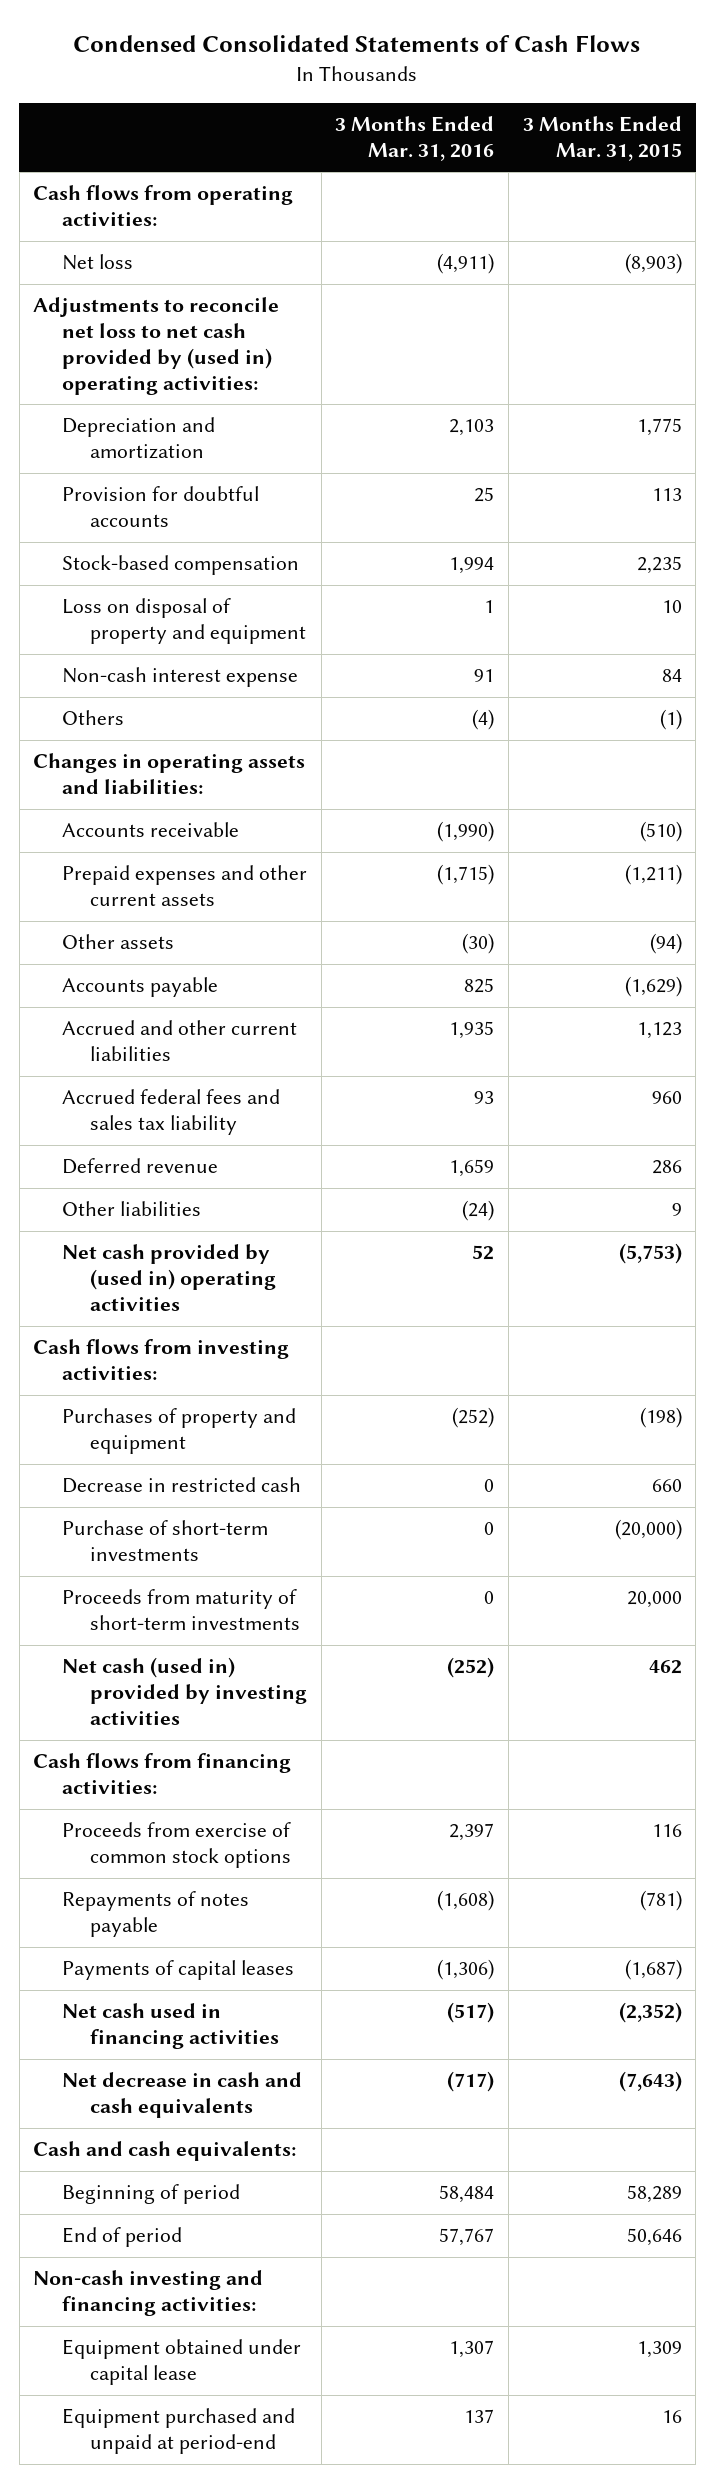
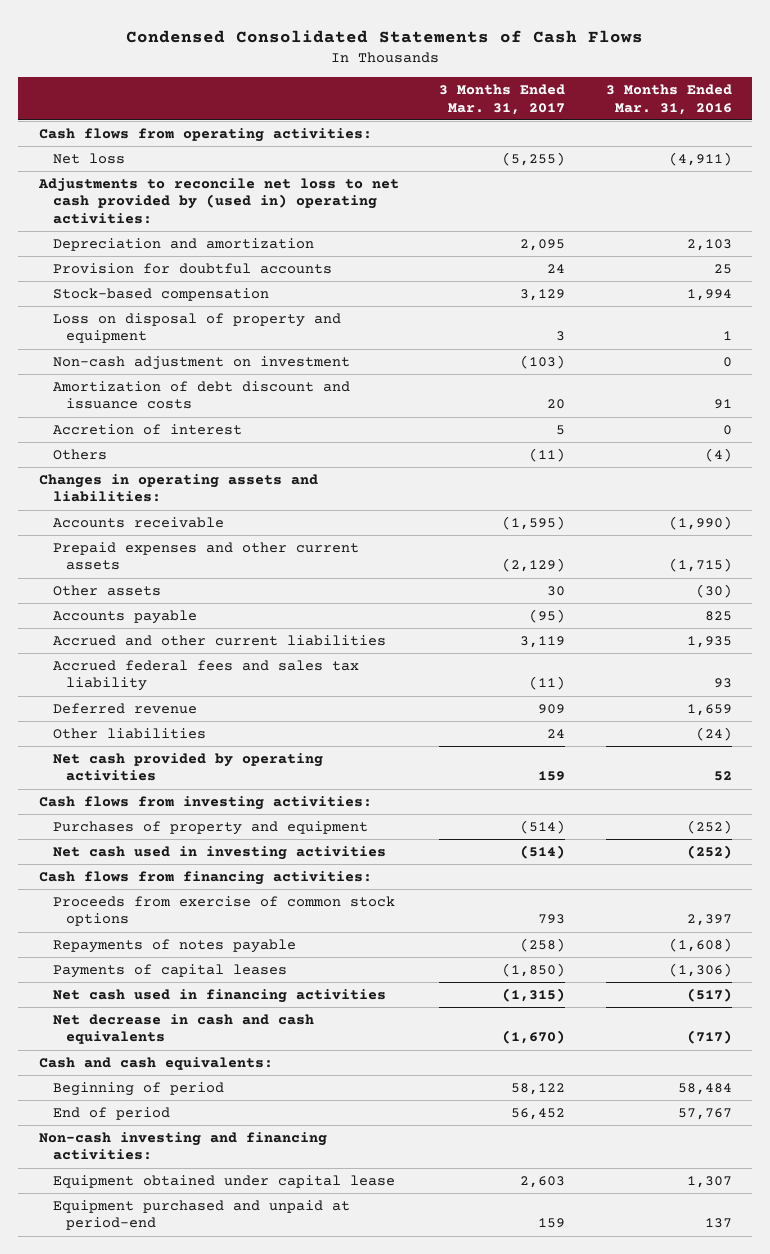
[522,116,682,162] 3 Months Ended Mar. 31, 2015 -> none
none -> [439,84,566,115] 3 Months Ended Mar. 31, 2017
none -> [52,355,350,370] Non-cash adjustment on investment
[61,667,298,688] Non-cash interest expense -> [52,380,350,410] Amortization of debt discount and issuance costs
none -> [52,423,242,435] Accretion of interest
[61,1244,277,1312] Net cash provided by (used in) operating activities -> [52,752,323,782] Net cash provided by operating activities
[61,1477,301,1494] Decrease in restricted cash -> none
[61,1520,268,1562] Purchase of short-term investments -> none
[61,1589,301,1631] Proceeds from maturity of short-term investments -> none
[61,1657,308,1726] Net cash (used in) provided by investing activities -> [52,845,386,860] Net cash used in investing activities

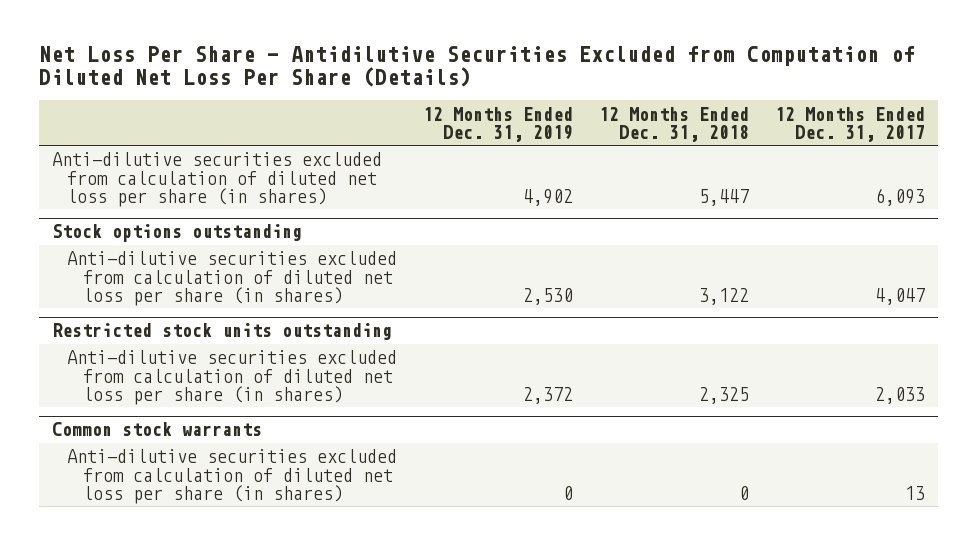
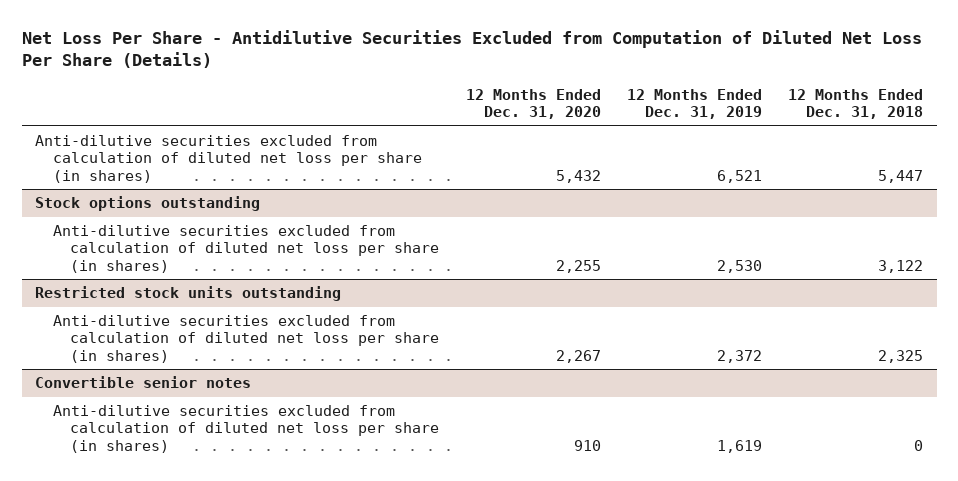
[775,106,926,142] 12 Months Ended Dec. 31, 2017 -> none
none -> [465,88,601,120] 12 Months Ended Dec. 31, 2020
[523,188,574,206] 4,902 -> [717,169,763,183] 6,521
[51,422,262,437] Common stock warrants -> none
none -> [35,376,252,389] Convertible senior notes
[563,485,574,500] 0 -> [717,439,763,453] 1,619

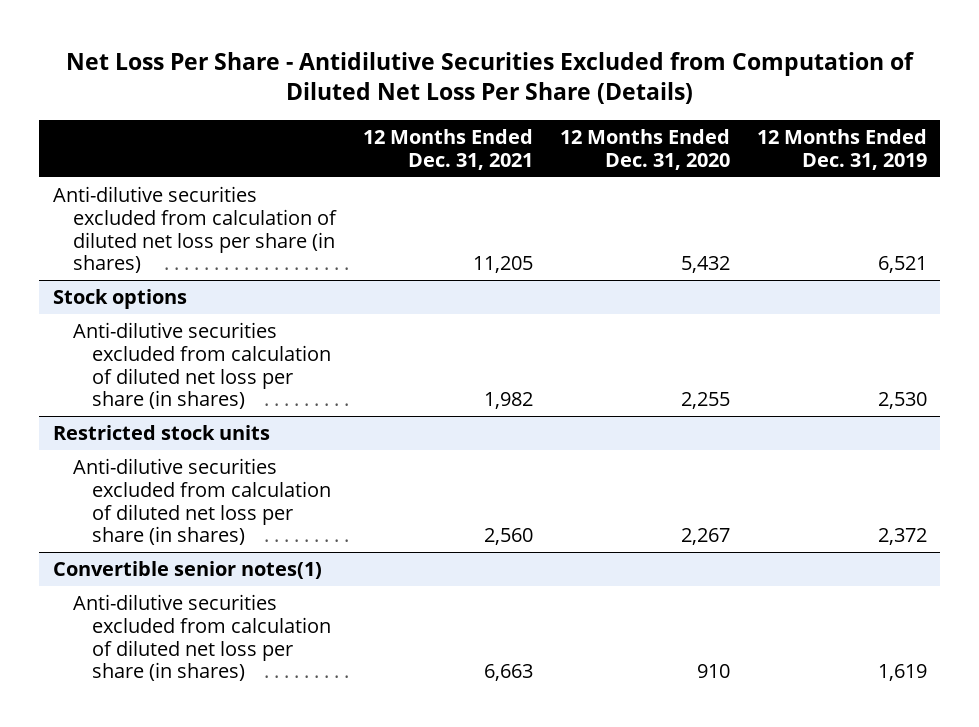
[788,88,924,120] 12 Months Ended Dec. 31, 2018 -> none
none -> [362,128,533,170] 12 Months Ended Dec. 31, 2021
[35,196,261,212] Stock options outstanding -> [52,288,187,309] Stock options
[35,286,342,302] Restricted stock units outstanding -> [52,424,270,440] Restricted stock units
[35,376,252,389] Convertible senior notes -> [52,560,322,579] Convertible senior notes(1)

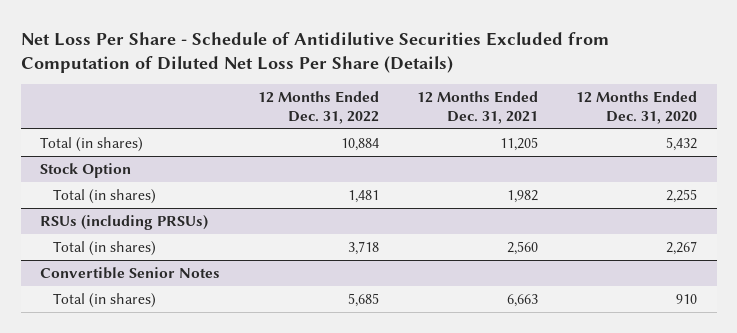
[65,51,914,105] Net Loss Per Share - Antidilutive Securities Excluded from Computation of Diluted Net Loss Per Share (Details) -> [20,31,609,73] Net Loss Per Share - Schedule of Antidilutive Securities Excluded from Computation of Diluted Net Loss Per Share (Details)
[756,128,927,170] 12 Months Ended Dec. 31, 2019 -> none
none -> [258,91,380,124] 12 Months Ended Dec. 31, 2022
[52,185,337,274] Anti-dilutive securities excluded from calculation of diluted net loss per share (in shares) -> [39,136,143,152] Total (in shares)
[52,288,187,309] Stock options -> [39,162,131,178] Stock Option
[72,321,332,410] Anti-dilutive securities excluded from calculation of diluted net loss per share (in shares) -> [52,188,156,204] Total (in shares)
[52,424,270,440] Restricted stock units -> [39,214,208,230] RSUs (including PRSUs)
[72,457,332,546] Anti-dilutive securities excluded from calculation of diluted net loss per share (in shares) -> [52,240,156,256] Total (in shares)
[52,560,322,579] Convertible senior notes(1) -> [39,266,220,279] Convertible Senior Notes
[72,593,332,682] Anti-dilutive securities excluded from calculation of diluted net loss per share (in shares) -> [52,292,156,308] Total (in shares)

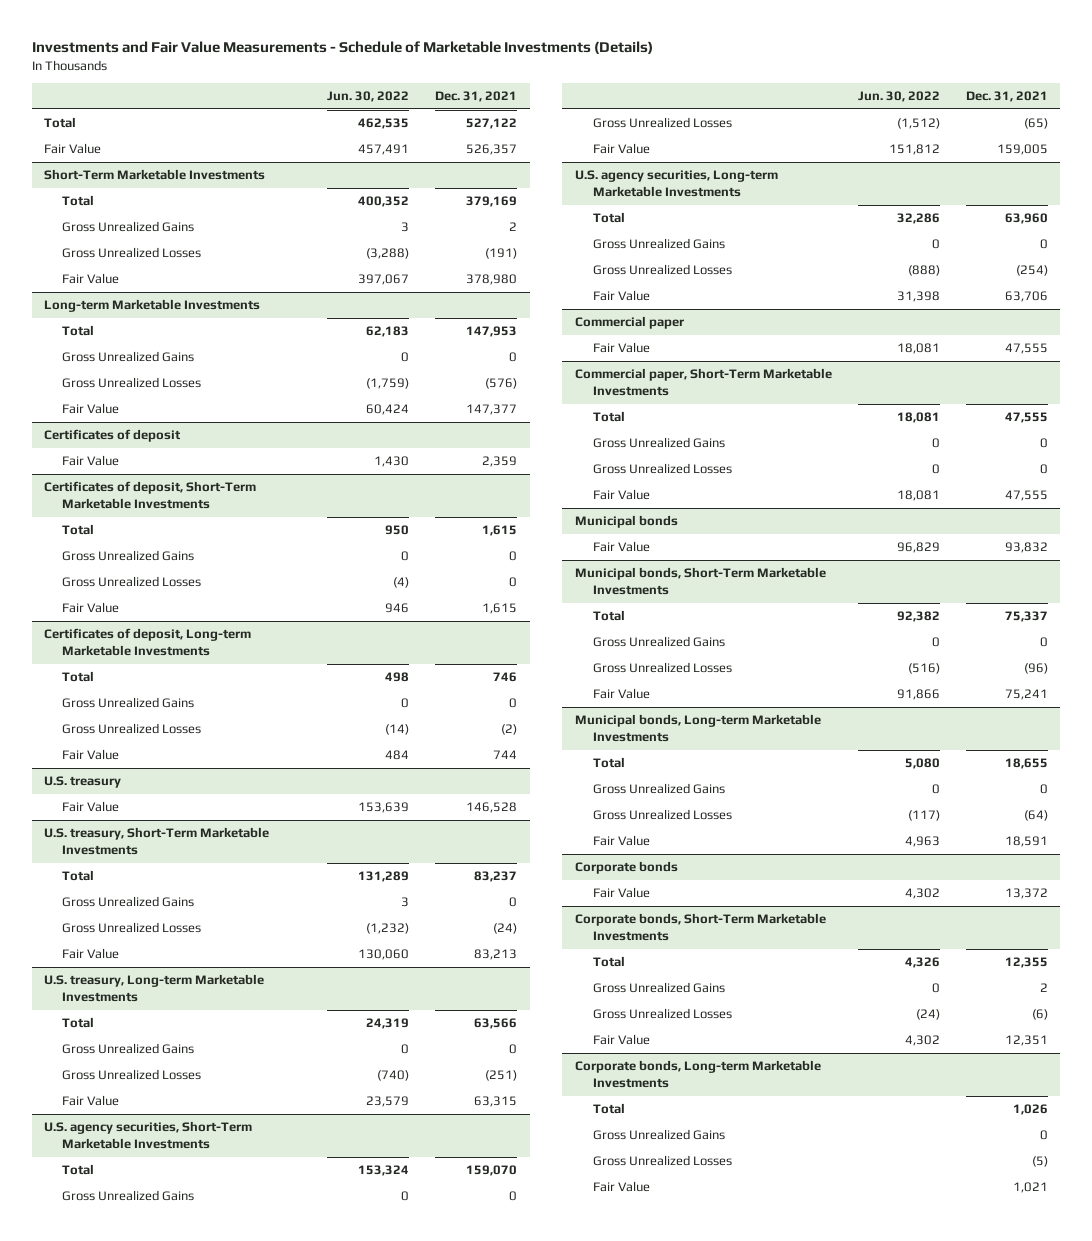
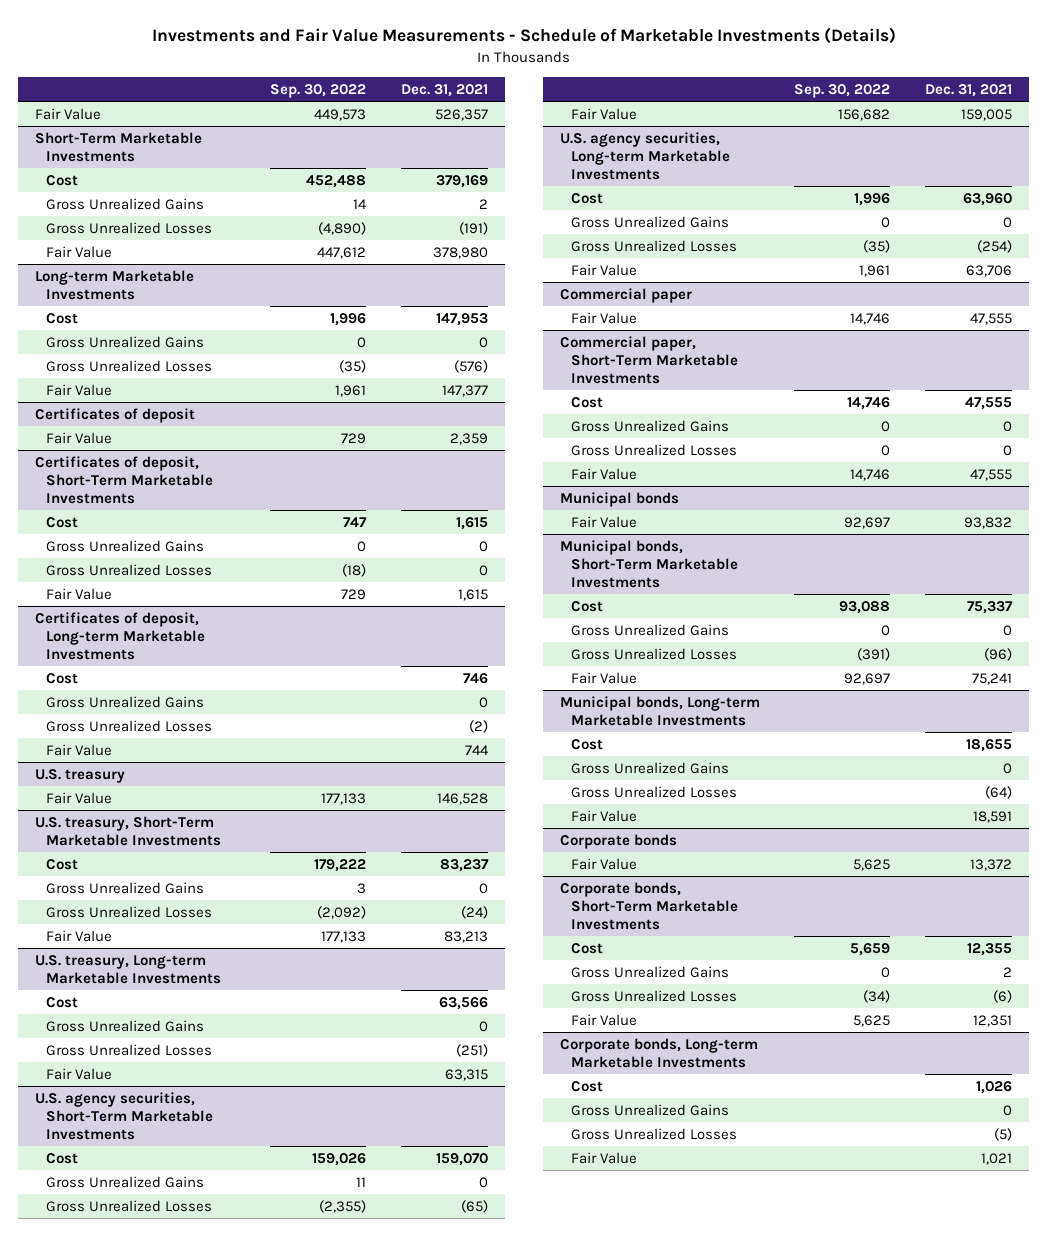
[327,91,410,103] Jun. 30, 2022 -> none
none -> [269,83,366,98] Sep. 30, 2022
[44,117,77,129] Total -> none
[62,195,95,207] Total -> [46,174,79,186] Cost
[62,325,95,337] Total -> [46,312,79,324] Cost
[62,524,95,536] Total -> [46,516,79,528] Cost
[62,671,95,683] Total -> [46,672,79,684] Cost
[62,870,95,882] Total -> [46,858,79,870] Cost
[62,1017,95,1029] Total -> [46,996,79,1008] Cost
[62,1164,95,1176] Total -> [46,1152,79,1164] Cost
[593,212,626,224] Total -> [570,192,603,204] Cost
[593,411,626,423] Total -> [570,396,603,408] Cost
[593,610,626,622] Total -> [570,600,603,612] Cost
[593,757,626,769] Total -> [570,738,603,750] Cost
[593,956,626,968] Total -> [570,942,603,954] Cost
[593,1103,626,1115] Total -> [570,1080,603,1092] Cost

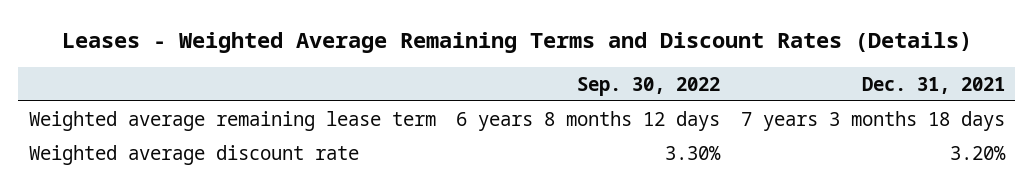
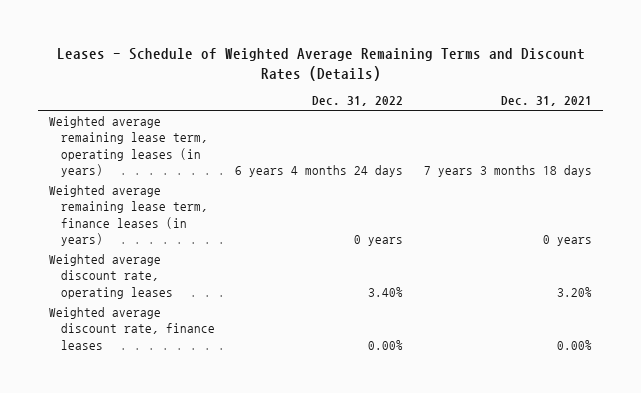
[61,31,972,53] Leases - Weighted Average Remaining Terms and Discount Rates (Details) -> [56,48,585,81] Leases - Schedule of Weighted Average Remaining Terms and Discount Rates (Details)
[577,76,721,96] Sep. 30, 2022 -> none
none -> [312,96,404,107] Dec. 31, 2022
[28,110,436,131] Weighted average remaining lease term -> [48,115,208,178] Weighted average remaining lease term, operating leases (in years)
none -> [48,184,208,247] Weighted average remaining lease term, finance leases (in years)
[28,144,359,165] Weighted average discount rate -> [48,253,173,299] Weighted average discount rate, operating leases
none -> [48,306,215,350] Weighted average discount rate, finance leases

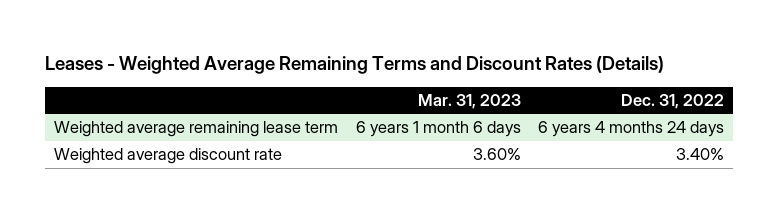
[56,48,585,81] Leases - Schedule of Weighted Average Remaining Terms and Discount Rates (Details) -> [45,56,665,75] Leases - Weighted Average Remaining Terms and Discount Rates (Details)
[501,96,593,107] Dec. 31, 2021 -> none
none -> [417,93,521,109] Mar. 31, 2023
[48,184,208,247] Weighted average remaining lease term, finance leases (in years) -> none
[48,306,215,350] Weighted average discount rate, finance leases -> none
[48,115,208,178] Weighted average remaining lease term, operating leases (in years) -> [53,121,338,138] Weighted average remaining lease term
[48,253,173,299] Weighted average discount rate, operating leases -> [53,148,282,165] Weighted average discount rate

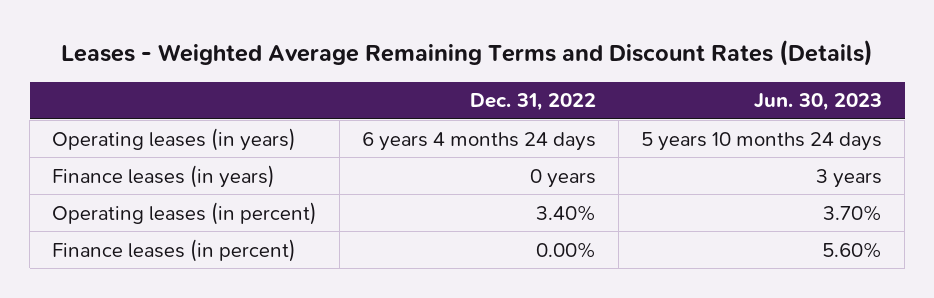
[417,93,521,109] Mar. 31, 2023 -> none
none -> [754,93,883,112] Jun. 30, 2023
[53,121,338,138] Weighted average remaining lease term -> [52,127,297,151] Operating leases (in years)
none -> [52,164,276,188] Finance leases (in years)
[53,148,282,165] Weighted average discount rate -> [52,201,318,225] Operating leases (in percent)
none -> [52,238,297,262] Finance leases (in percent)

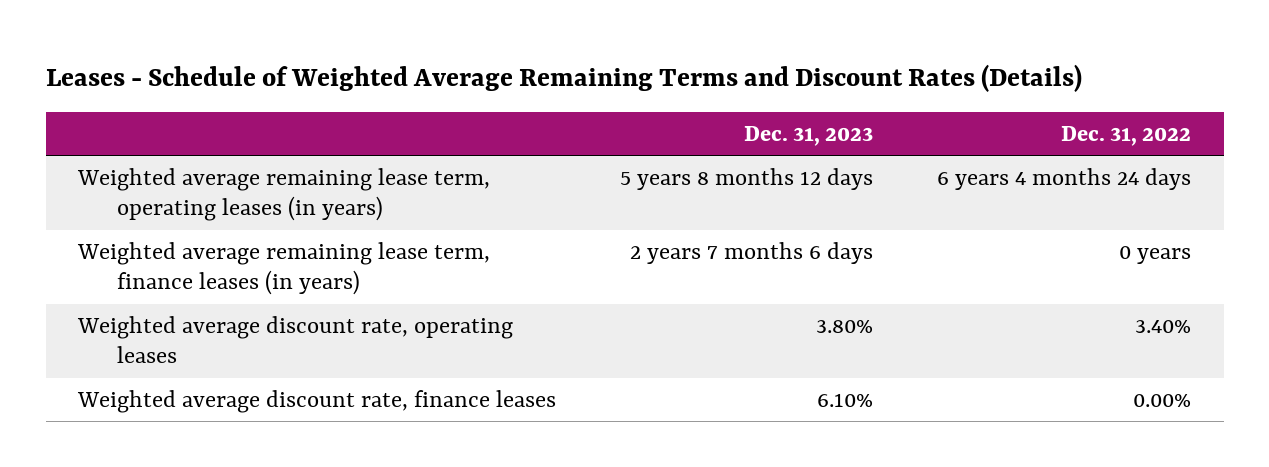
[61,40,874,67] Leases - Weighted Average Remaining Terms and Discount Rates (Details) -> [45,63,1082,92] Leases - Schedule of Weighted Average Remaining Terms and Discount Rates (Details)
[754,93,883,112] Jun. 30, 2023 -> none
none -> [744,125,874,146] Dec. 31, 2023
[52,127,297,151] Operating leases (in years) -> [76,168,490,222] Weighted average remaining lease term, operating leases (in years)
[52,164,276,188] Finance leases (in years) -> [76,242,490,296] Weighted average remaining lease term, finance leases (in years)
[52,201,318,225] Operating leases (in percent) -> [76,316,513,364] Weighted average discount rate, operating leases
[52,238,297,262] Finance leases (in percent) -> [76,390,556,414] Weighted average discount rate, finance leases

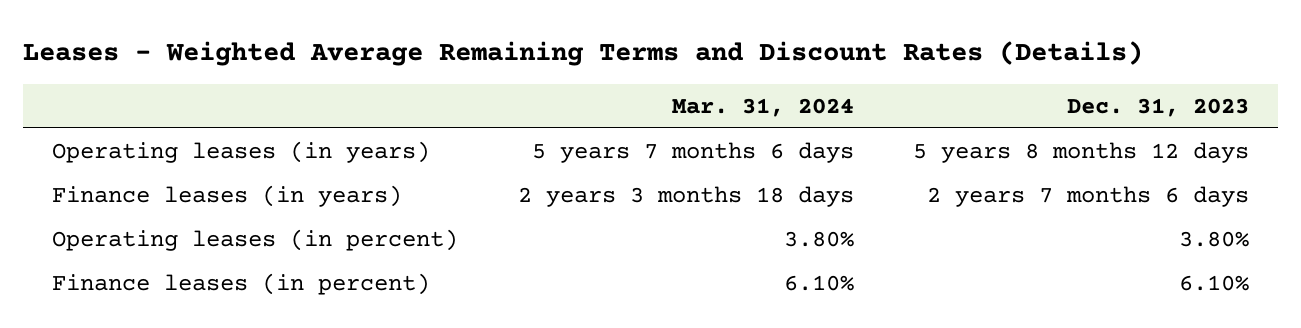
[45,63,1082,92] Leases - Schedule of Weighted Average Remaining Terms and Discount Rates (Details) -> [22,40,1143,66] Leases - Weighted Average Remaining Terms and Discount Rates (Details)
[1061,125,1192,146] Dec. 31, 2022 -> none
none -> [671,97,854,117] Mar. 31, 2024
[76,168,490,222] Weighted average remaining lease term, operating leases (in years) -> [52,140,431,163] Operating leases (in years)
[76,242,490,296] Weighted average remaining lease term, finance leases (in years) -> [52,184,403,207] Finance leases (in years)
[76,316,513,364] Weighted average discount rate, operating leases -> [52,228,459,251] Operating leases (in percent)
[76,390,556,414] Weighted average discount rate, finance leases -> [52,272,431,295] Finance leases (in percent)

